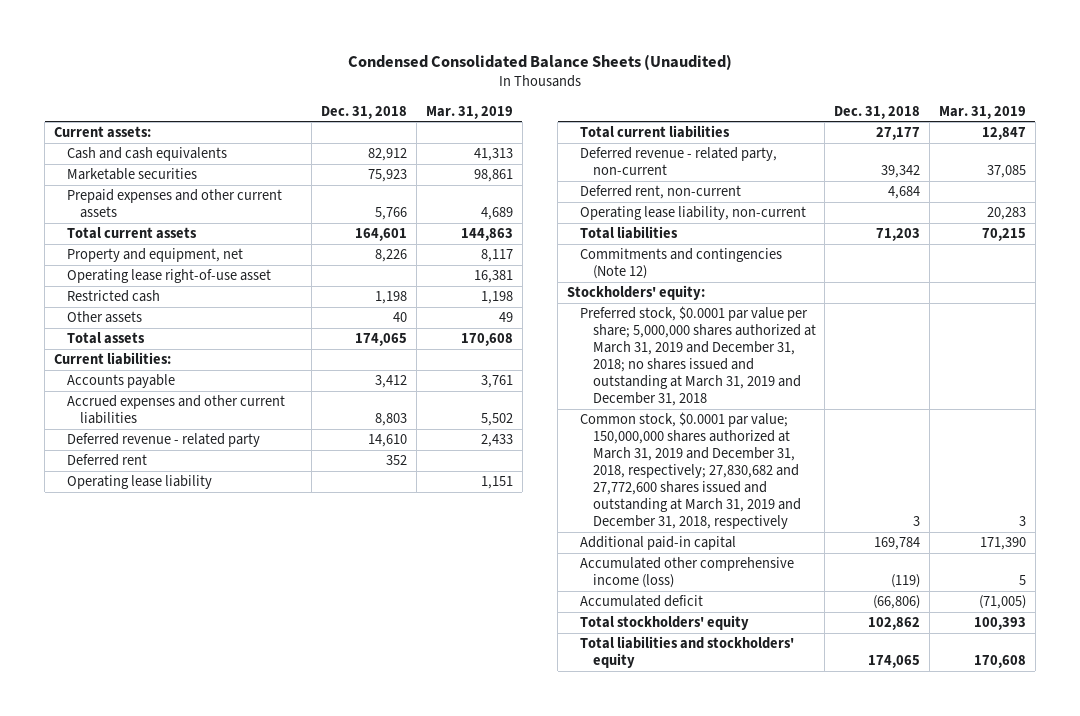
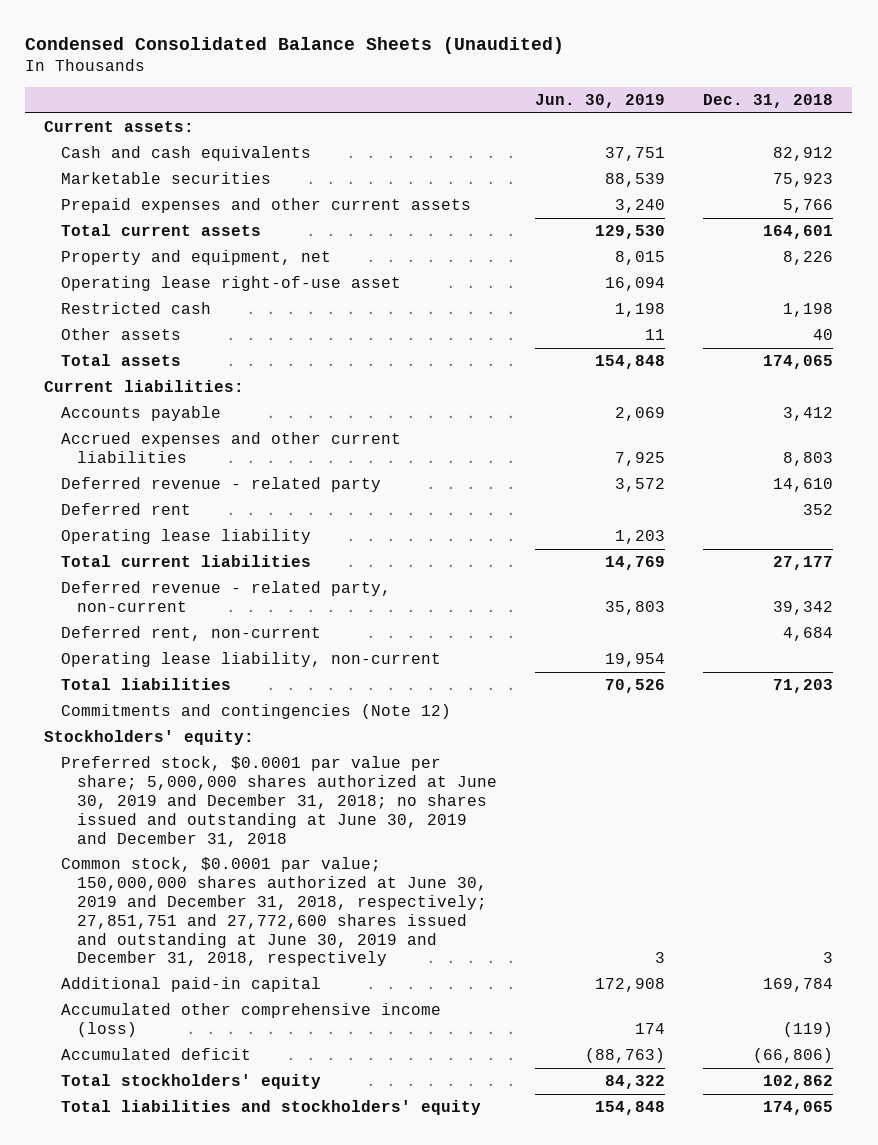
[426,105,514,119] Mar. 31, 2019 -> none
none -> [534,94,665,109] Jun. 30, 2019
[579,306,816,407] Preferred stock, $0.0001 par value per share; 5,000,000 shares authorized at March 31, 2019 and December 31, 2018; no shares issued and outstanding at March 31, 2019 and December 31, 2018 -> [60,756,497,847] Preferred stock, $0.0001 par value per share; 5,000,000 shares authorized at June 30, 2019 and December 31, 2018; no shares issued and outstanding at June 30, 2019 and December 31, 2018
[579,412,801,530] Common stock, $0.0001 par value; 150,000,000 shares authorized at March 31, 2019 and December 31, 2018, respectively; 27,830,682 and 27,772,600 shares issued and outstanding at March 31, 2019 and December 31, 2018, respectively -> [60,857,487,967] Common stock, $0.0001 par value; 150,000,000 shares authorized at June 30, 2019 and December 31, 2018, respectively; 27,851,751 and 27,772,600 shares issued and outstanding at June 30, 2019 and December 31, 2018, respectively

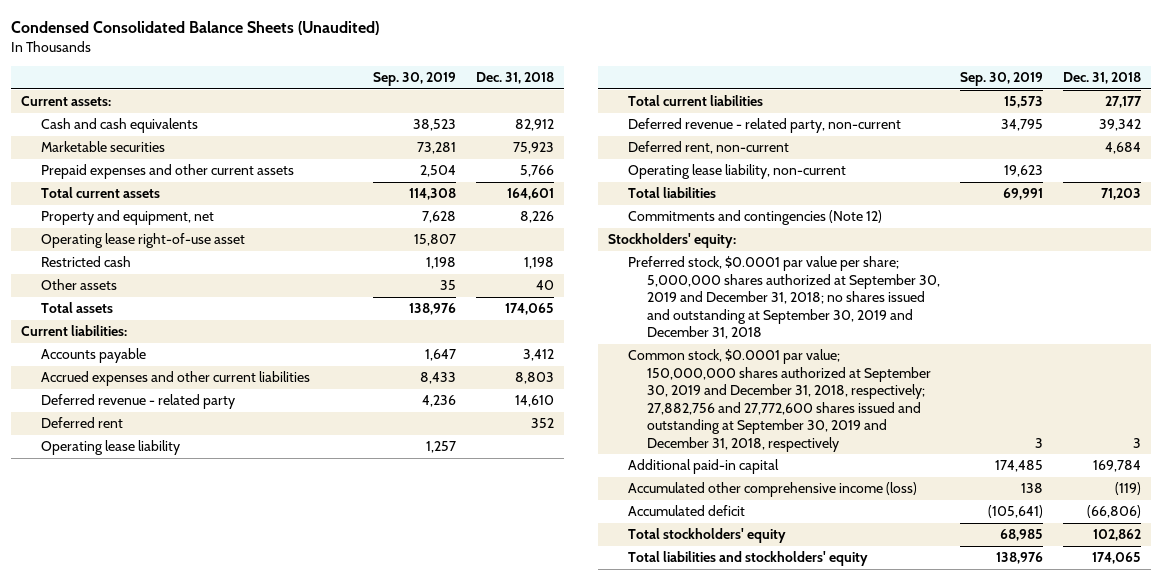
[534,94,665,109] Jun. 30, 2019 -> none
none -> [373,72,457,87] Sep. 30, 2019
[60,756,497,847] Preferred stock, $0.0001 par value per share; 5,000,000 shares authorized at June 30, 2019 and December 31, 2018; no shares issued and outstanding at June 30, 2019 and December 31, 2018 -> [627,256,941,340] Preferred stock, $0.0001 par value per share; 5,000,000 shares authorized at September 30, 2019 and December 31, 2018; no shares issued and outstanding at September 30, 2019 and December 31, 2018
[60,857,487,967] Common stock, $0.0001 par value; 150,000,000 shares authorized at June 30, 2019 and December 31, 2018, respectively; 27,851,751 and 27,772,600 shares issued and outstanding at June 30, 2019 and December 31, 2018, respectively -> [627,349,932,452] Common stock, $0.0001 par value; 150,000,000 shares authorized at September 30, 2019 and December 31, 2018, respectively; 27,882,756 and 27,772,600 shares issued and outstanding at September 30, 2019 and December 31, 2018, respectively

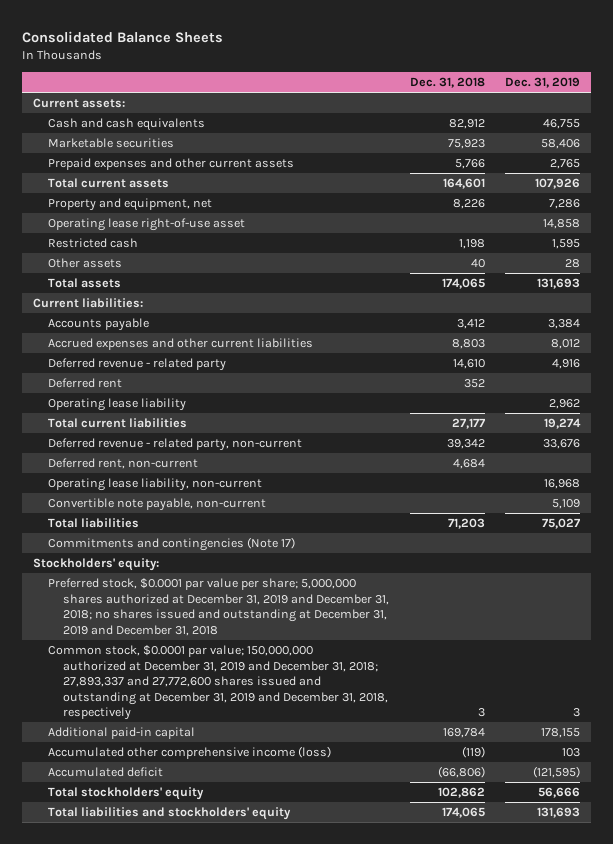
[11,20,380,35] Condensed Consolidated Balance Sheets (Unaudited) -> [22,30,224,43] Consolidated Balance Sheets
[373,72,457,87] Sep. 30, 2019 -> none
none -> [505,76,581,88] Dec. 31, 2019
none -> [47,498,266,512] Convertible note payable, non-current
[627,210,882,226] Commitments and contingencies (Note 12) -> [47,537,295,552] Commitments and contingencies (Note 17)
[627,256,941,340] Preferred stock, $0.0001 par value per share; 5,000,000 shares authorized at September 30, 2019 and December 31, 2018; no shares issued and outstanding at September 30, 2019 and December 31, 2018 -> [47,578,389,636] Preferred stock, $0.0001 par value per share; 5,000,000 shares authorized at December 31, 2019 and December 31, 2018; no shares issued and outstanding at December 31, 2019 and December 31, 2018
[627,349,932,452] Common stock, $0.0001 par value; 150,000,000 shares authorized at September 30, 2019 and December 31, 2018, respectively; 27,882,756 and 27,772,600 shares issued and outstanding at September 30, 2019 and December 31, 2018, respectively -> [47,645,388,721] Common stock, $0.0001 par value; 150,000,000 authorized at December 31, 2019 and December 31, 2018; 27,893,337 and 27,772,600 shares issued and outstanding at December 31, 2019 and December 31, 2018, respectively

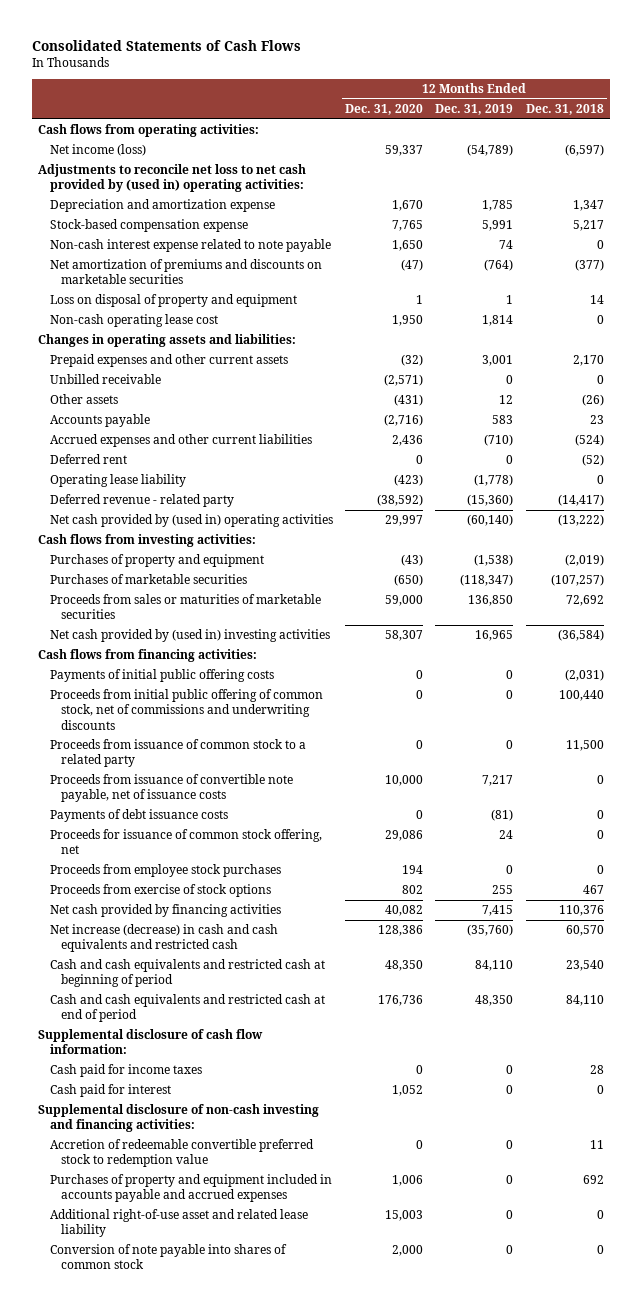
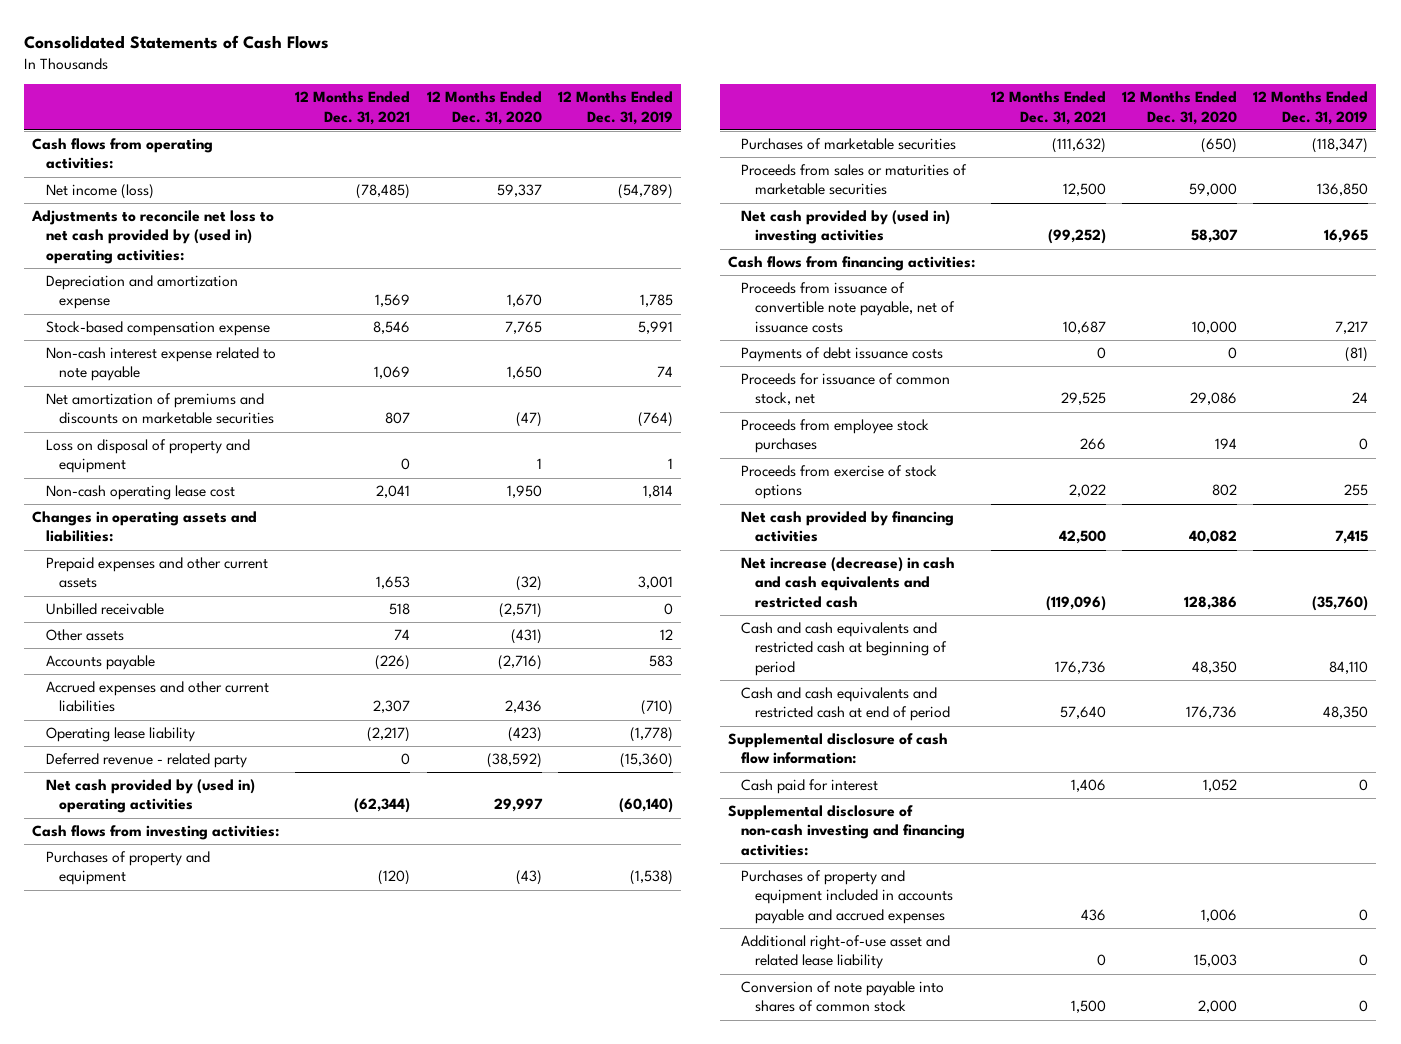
[525,103,604,115] Dec. 31, 2018 -> none
none -> [295,91,411,125] 12 Months Ended Dec. 31, 2021
[49,454,127,465] Deferred rent -> none
[49,669,274,683] Payments of initial public offering costs -> none
[49,689,323,730] Proceeds from initial public offering of common stock, net of commissions and underwriting discounts -> none
[49,739,306,768] Proceeds from issuance of common stock to a related party -> none
[49,829,322,855] Proceeds for issuance of common stock offering, net -> [741,373,951,406] Proceeds for issuance of common stock, net
[49,1064,202,1078] Cash paid for income taxes -> none
[49,1139,314,1168] Accretion of redeemable convertible preferred stock to redemption value -> none

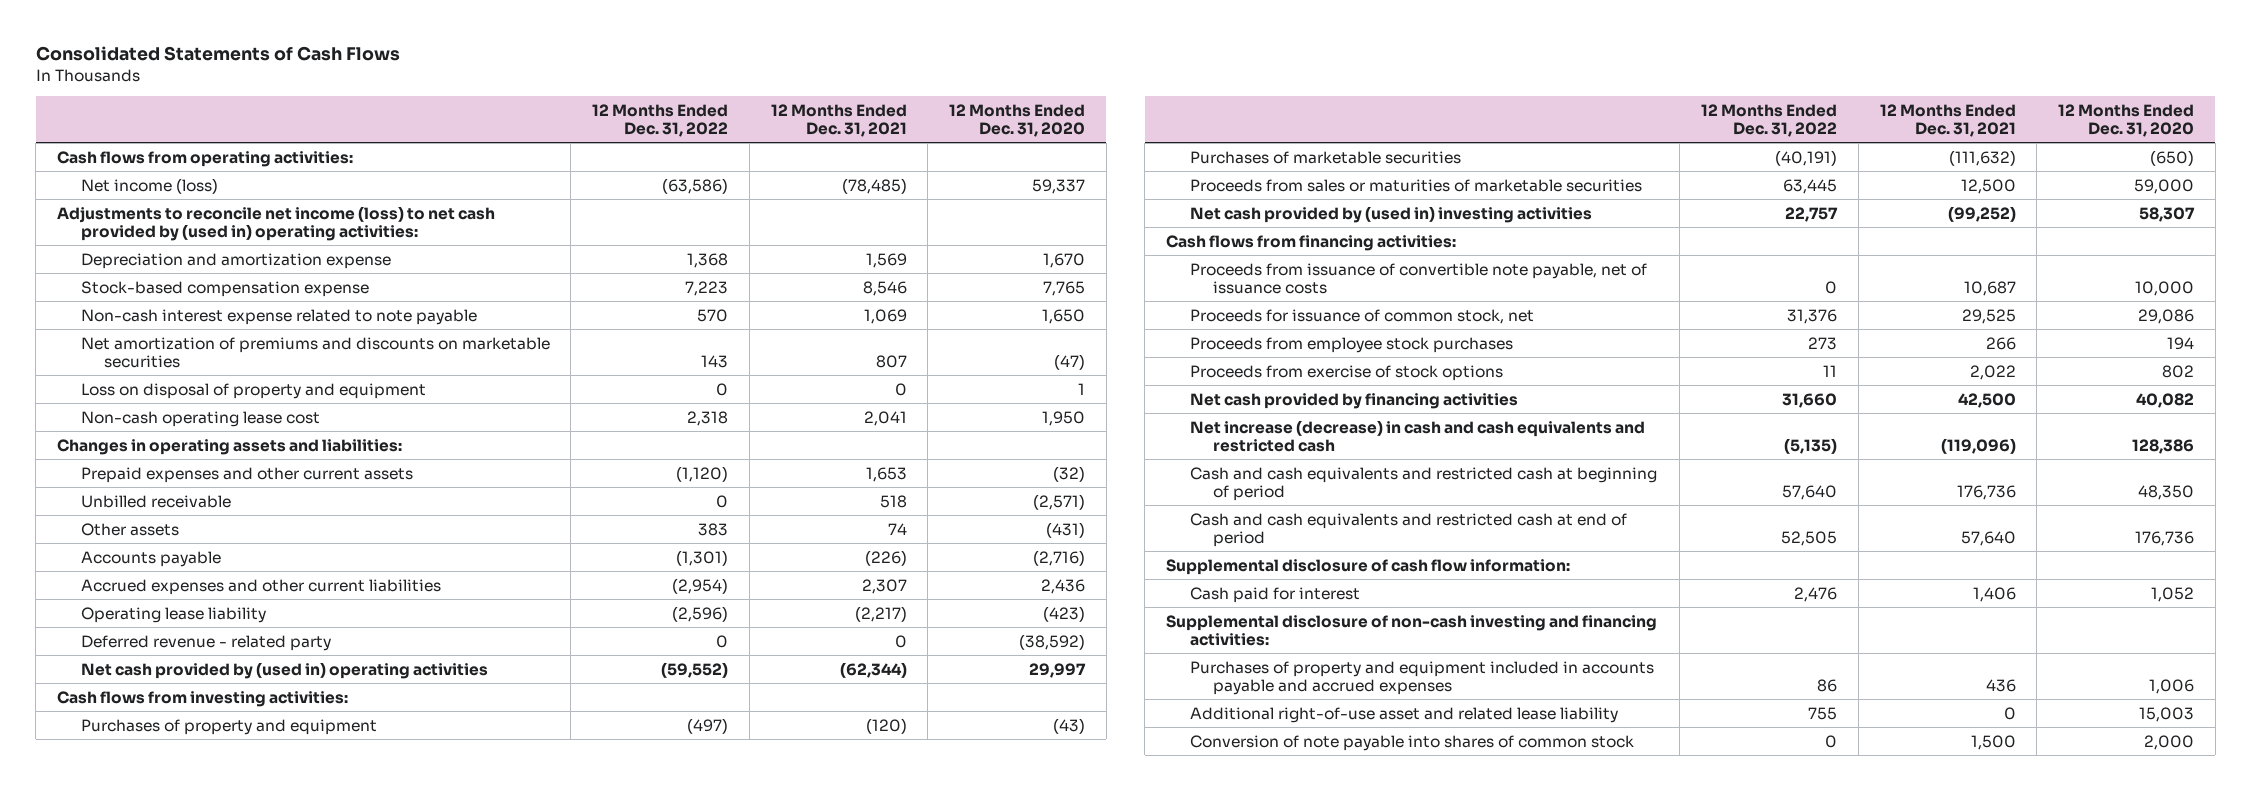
[557,91,673,125] 12 Months Ended Dec. 31, 2019 -> none
none -> [592,103,729,137] 12 Months Ended Dec. 31, 2022
[31,210,275,264] Adjustments to reconcile net loss to net cash provided by (used in) operating activities: -> [57,205,496,241] Adjustments to reconcile net income (loss) to net cash provided by (used in) operating activities:
[741,347,944,363] Payments of debt issuance costs -> none

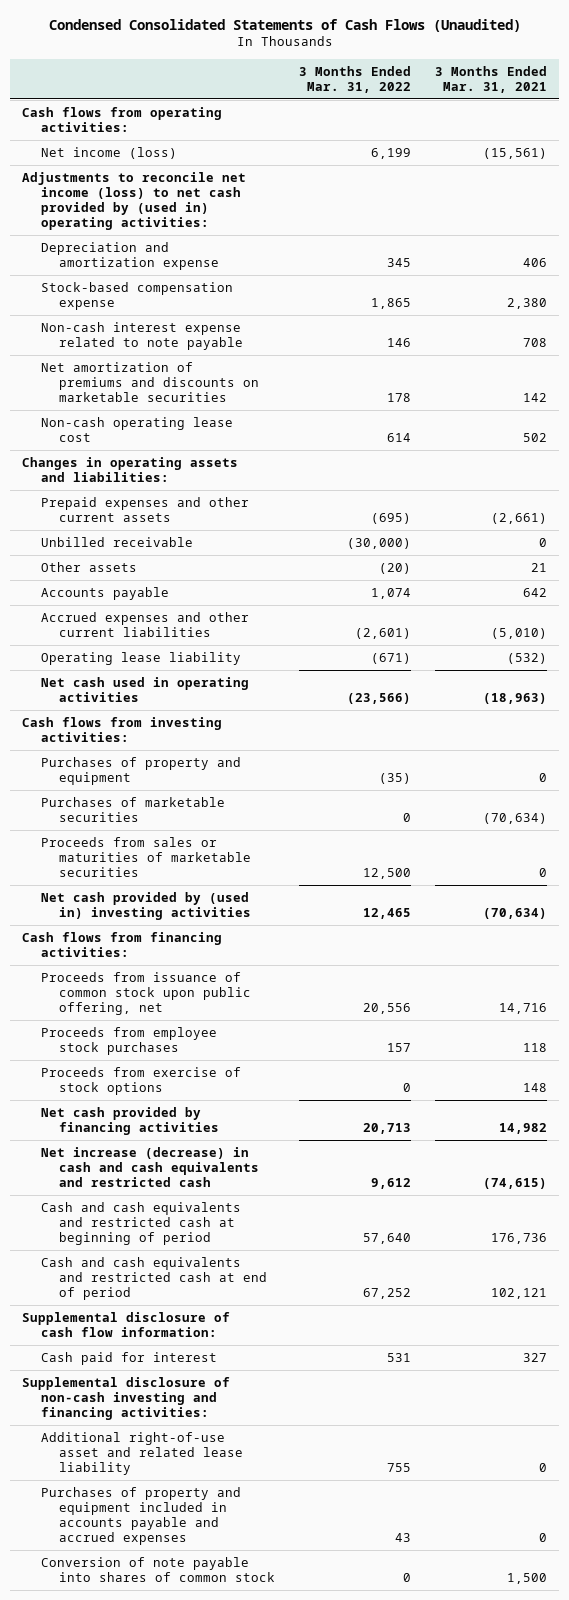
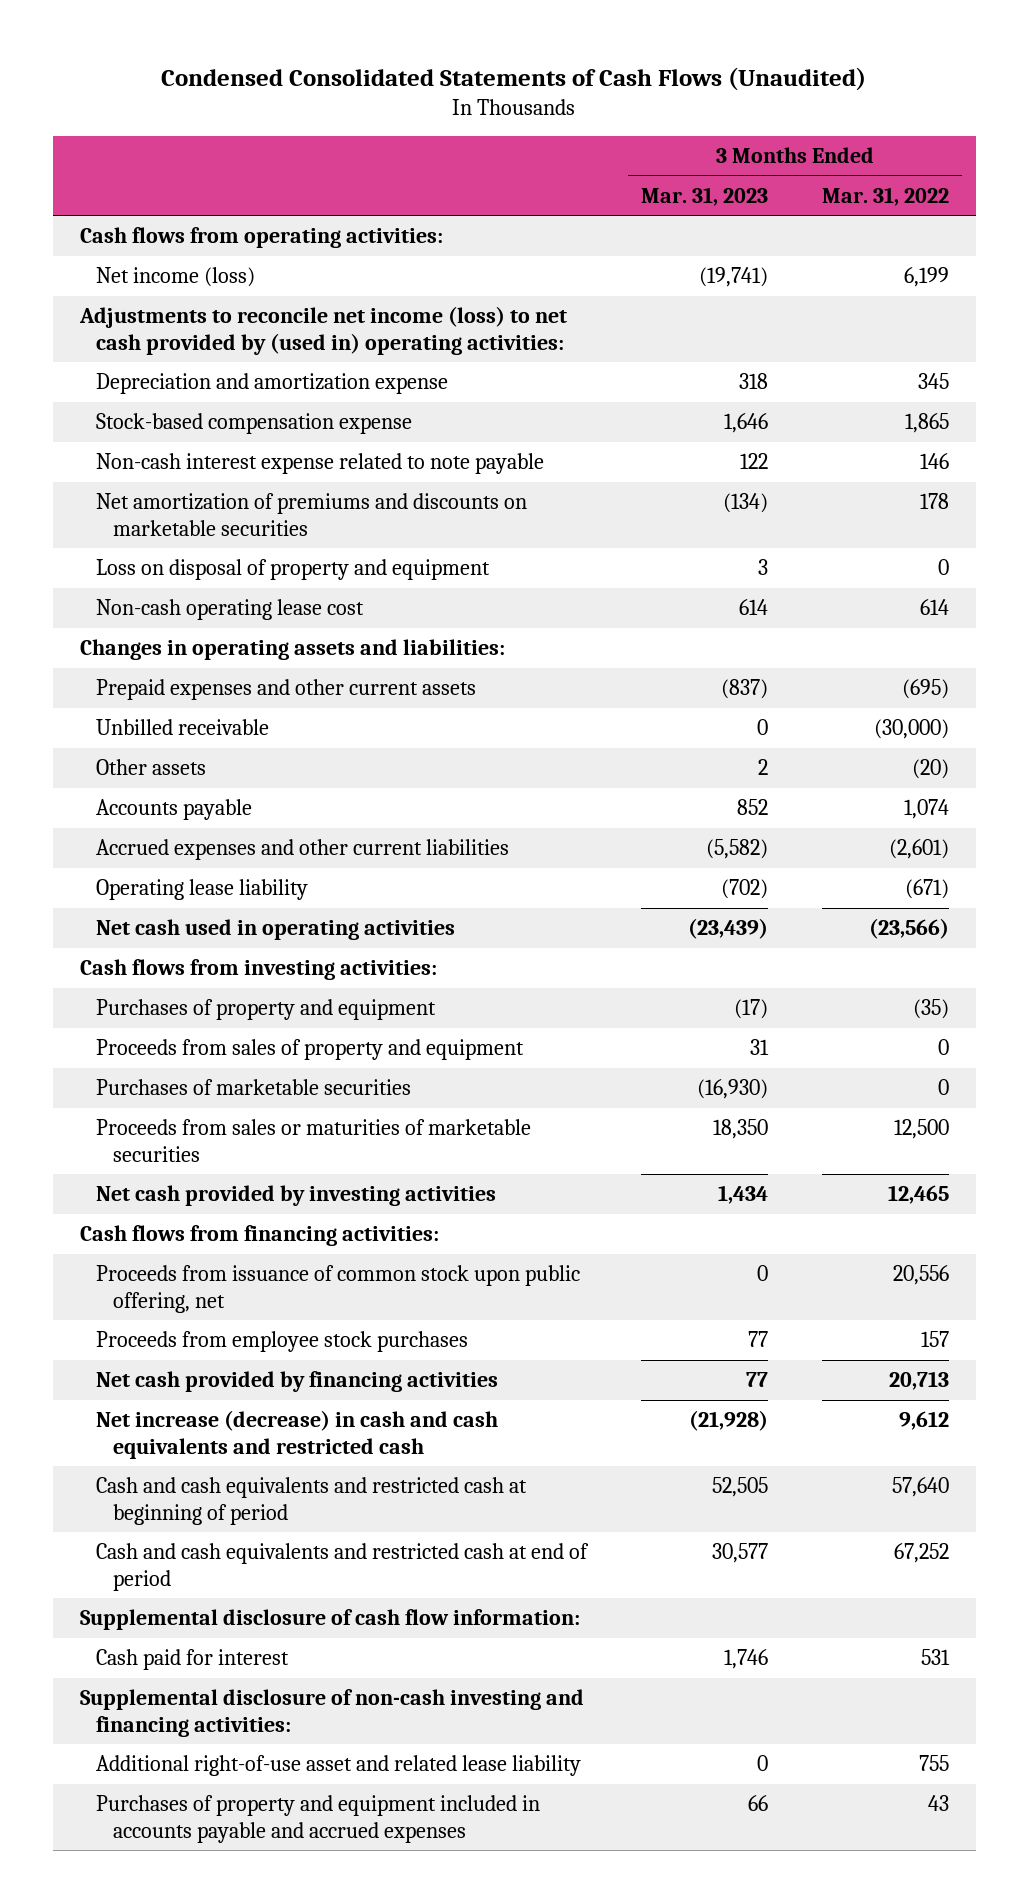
[435,65,548,93] 3 Months Ended Mar. 31, 2021 -> none
none -> [641,186,769,206] Mar. 31, 2023
none -> [96,559,491,581] Loss on disposal of property and equipment
none -> [96,1039,525,1061] Proceeds from sales of property and equipment
[40,891,251,921] Net cash provided by (used in) investing activities -> [96,1185,497,1207] Net cash provided by investing activities
[40,1066,241,1096] Proceeds from exercise of stock options -> none
[40,1556,275,1583] Conversion of note payable into shares of common stock -> none

